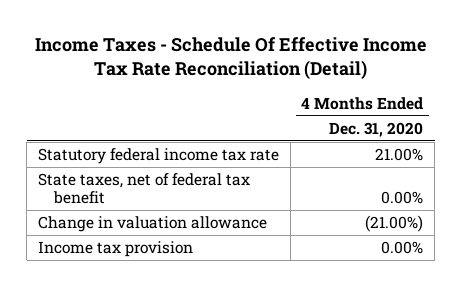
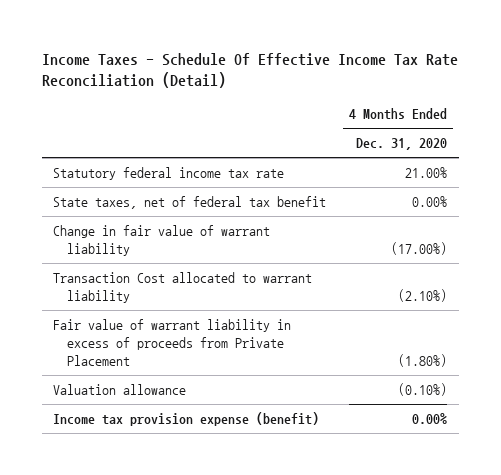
none -> [53,224,271,256] Change in fair value of warrant liability
none -> [53,271,313,303] Transaction Cost allocated to warrant liability
none -> [53,318,292,366] Fair value of warrant liability in excess of proceeds from Private Placement
[37,216,267,233] Change in valuation allowance -> [53,383,187,395] Valuation allowance
[365,215,424,233] (21.00%) -> [398,382,448,396] (0.10%)
[37,241,193,258] Income tax provision -> [53,411,320,426] Income tax provision expense (benefit)

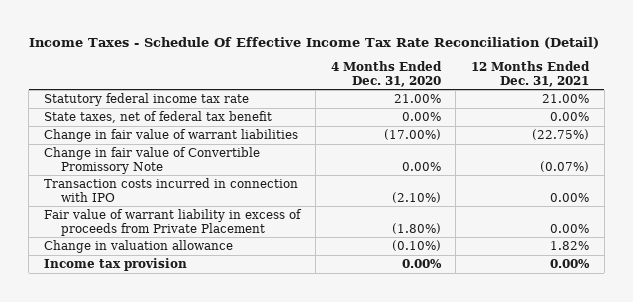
none -> [471,60,591,87] 12 Months Ended Dec. 31, 2021
[53,224,271,256] Change in fair value of warrant liability -> [44,128,299,142] Change in fair value of warrant liabilities
none -> [44,146,261,174] Change in fair value of Convertible Promissory Note
[53,271,313,303] Transaction Cost allocated to warrant liability -> [44,177,299,202] Transaction costs incurred in connection with IPO
[53,383,187,395] Valuation allowance -> [44,239,234,253] Change in valuation allowance
[53,411,320,426] Income tax provision expense (benefit) -> [44,257,188,271] Income tax provision

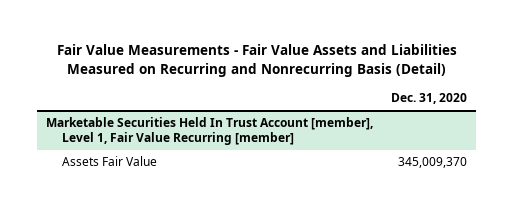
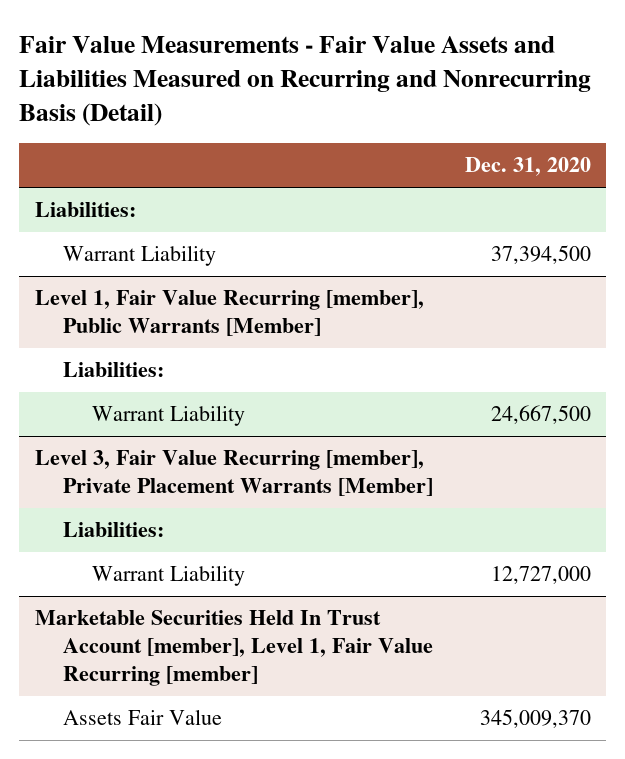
none -> [34,202,136,218] Liabilities:
none -> [63,245,217,267] Warrant Liability
none -> [34,290,424,337] Level 1, Fair Value Recurring [member], Public Warrants [Member]
none -> [63,362,165,378] Liabilities:
none -> [91,405,245,427] Warrant Liability
none -> [34,450,434,497] Level 3, Fair Value Recurring [member], Private Placement Warrants [Member]
none -> [63,522,165,538] Liabilities:
none -> [91,565,245,587] Warrant Liability

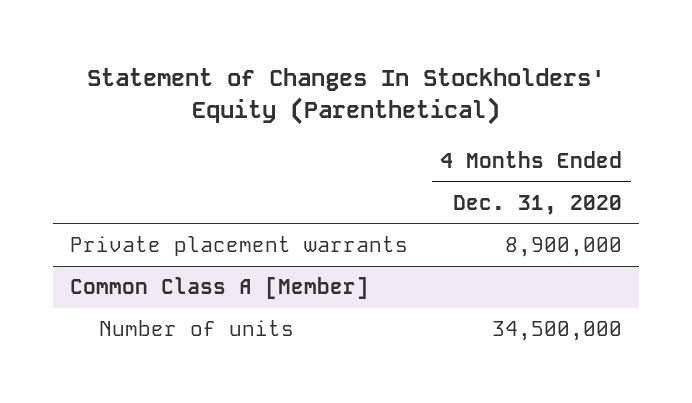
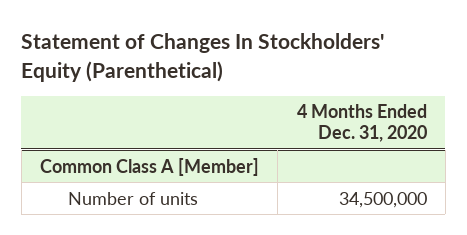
[69,236,408,257] Private placement warrants -> none

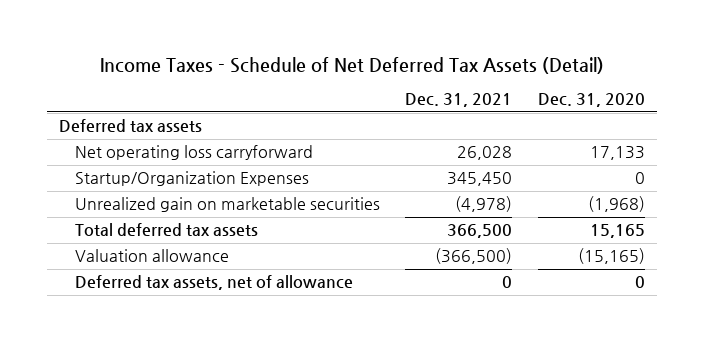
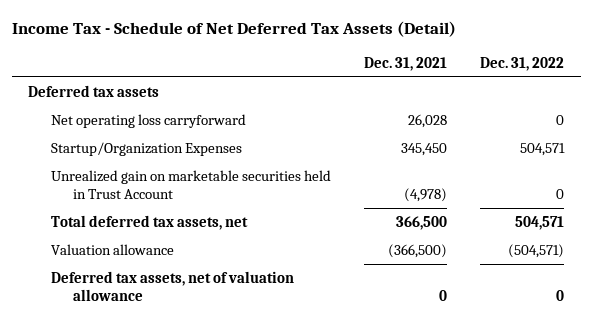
[100,56,605,74] Income Taxes - Schedule of Net Deferred Tax Assets (Detail) -> [11,21,456,38] Income Tax - Schedule of Net Deferred Tax Assets (Detail)
[537,93,645,108] Dec. 31, 2020 -> none
none -> [480,56,565,71] Dec. 31, 2022
[74,197,380,213] Unrealized gain on marketable securities -> [50,169,331,199] Unrealized gain on marketable securities held in Trust Account
[74,223,258,237] Total deferred tax assets -> [50,214,248,230] Total deferred tax assets, net
[74,275,353,291] Deferred tax assets, net of allowance -> [50,270,294,301] Deferred tax assets, net of valuation allowance

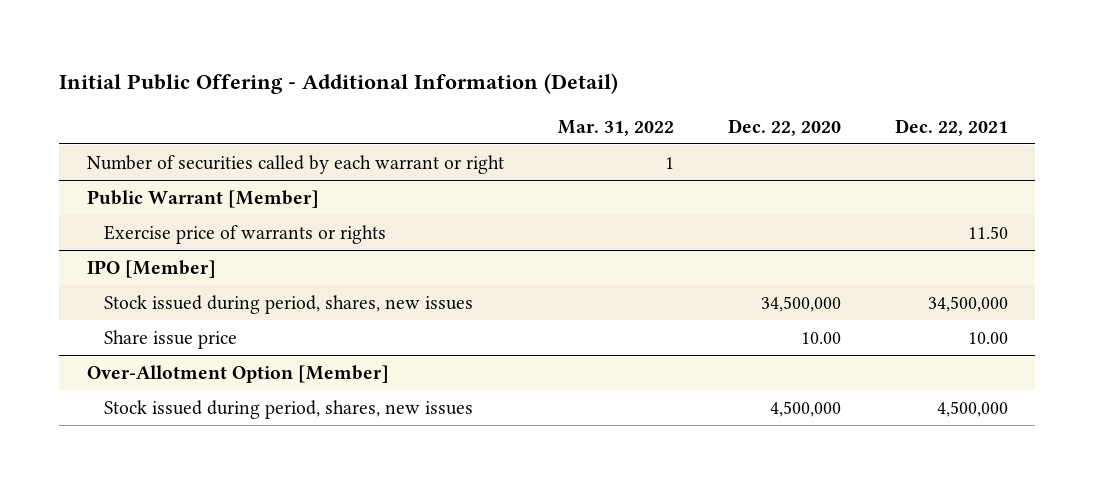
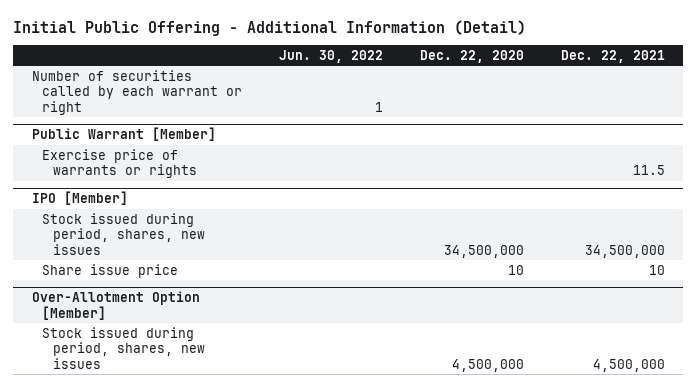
[557,119,674,136] Mar. 31, 2022 -> none
none -> [279,49,384,63] Jun. 30, 2022
[968,225,1009,239] 11.50 -> [632,165,665,176] 11.5
[801,331,842,344] 10.00 -> [507,264,524,275] 10
[968,331,1009,344] 10.00 -> [648,264,665,275] 10

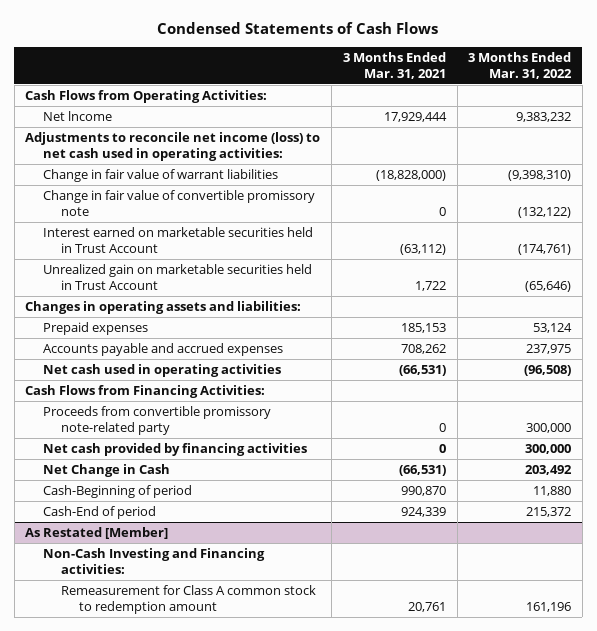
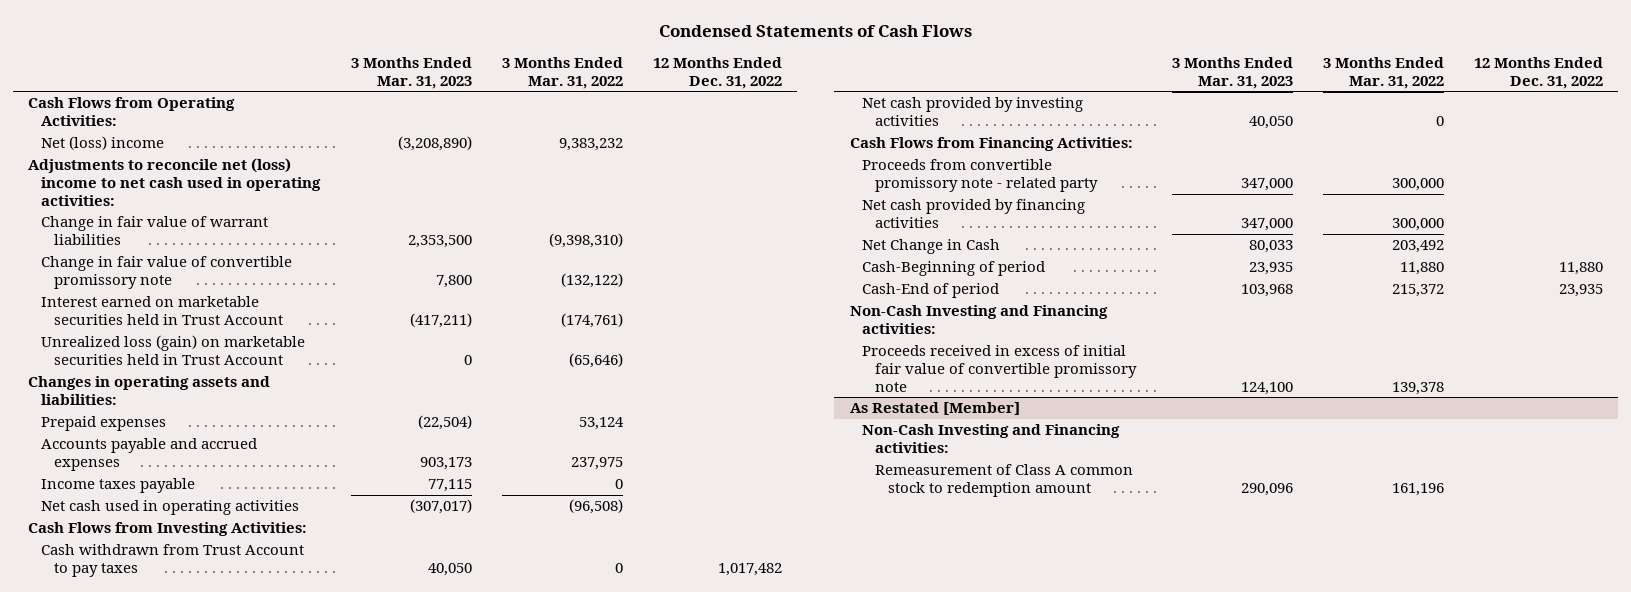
[342,51,446,80] 3 Months Ended Mar. 31, 2021 -> none
none -> [350,56,472,89] 3 Months Ended Mar. 31, 2023
none -> [652,56,782,89] 12 Months Ended Dec. 31, 2022
[43,110,113,121] Net lncome -> [41,136,165,151] Net (loss) income
[25,131,321,162] Adjustments to reconcile net income (loss) to net cash used in operating activities: -> [28,158,322,206] Adjustments to reconcile net (loss) income to net cash used in operating activities:
[43,263,313,291] Unrealized gain on marketable securities held in Trust Account -> [41,335,306,366] Unrealized loss (gain) on marketable securities held in Trust Account
none -> [41,478,196,494] Income taxes payable
none -> [28,522,308,537] Cash Flows from Investing Activities:
none -> [41,544,305,578] Cash withdrawn from Trust Account to pay taxes
none -> [862,97,1084,127] Net cash provided by investing activities
[43,405,272,436] Proceeds from convertible promissory note-related party -> [862,159,1099,193] Proceeds from convertible promissory note - related party
none -> [849,305,1108,335] Non-Cash Investing and Financing activities:
none -> [862,345,1138,392] Proceeds received in excess of initial fair value of convertible promissory note
[61,584,317,615] Remeasurement for Class A common stock to redemption amount -> [875,464,1134,498] Remeasurement of Class A common stock to redemption amount

